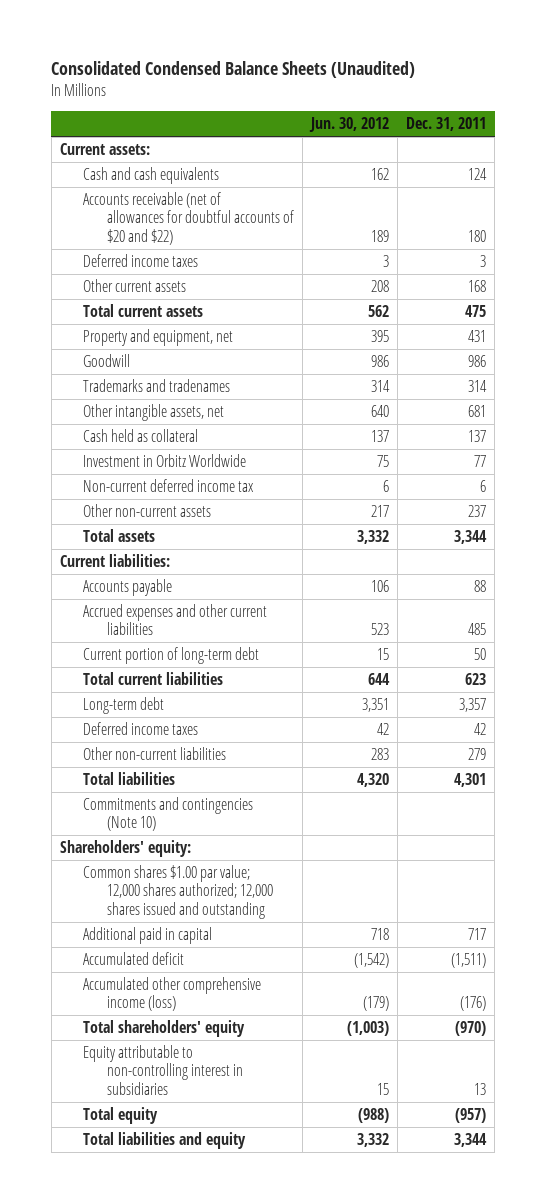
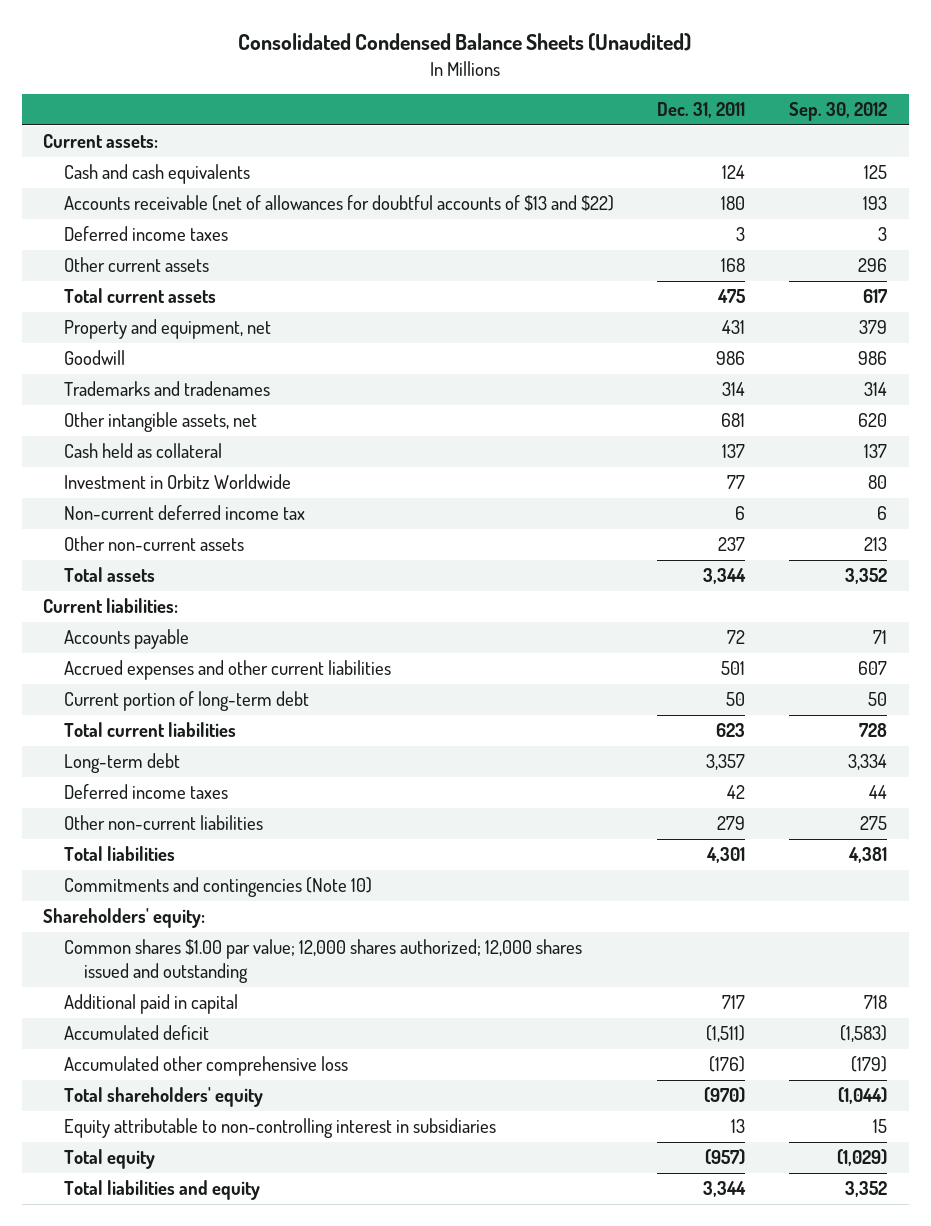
[309,117,390,133] Jun. 30, 2012 -> none
none -> [789,102,888,122] Sep. 30, 2012
[83,191,294,245] Accounts receivable (net of allowances for doubtful accounts of $20 and $22) -> [63,195,614,212] Accounts receivable (net of allowances for doubtful accounts of $13 and $22)
[474,579,487,592] 88 -> [727,630,746,645] 72
[468,623,487,636] 485 -> [721,661,746,676] 501
[83,976,262,1012] Accumulated other comprehensive income (loss) -> [63,1056,348,1077] Accumulated other comprehensive loss

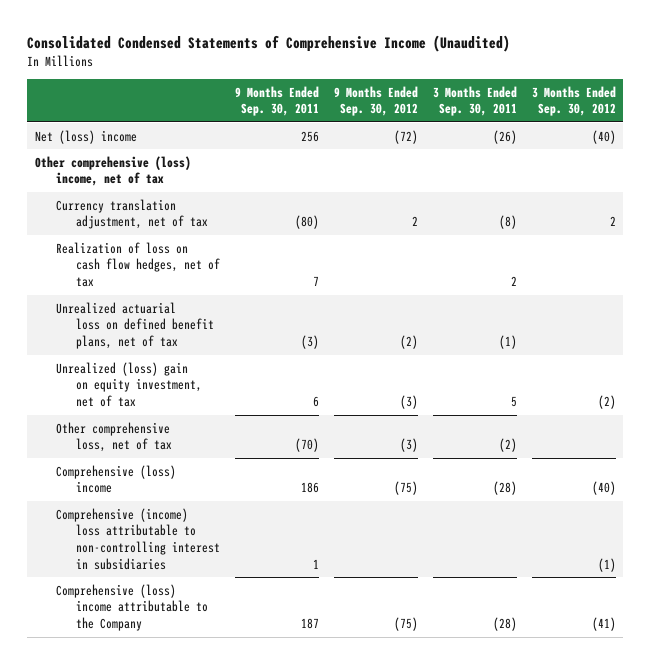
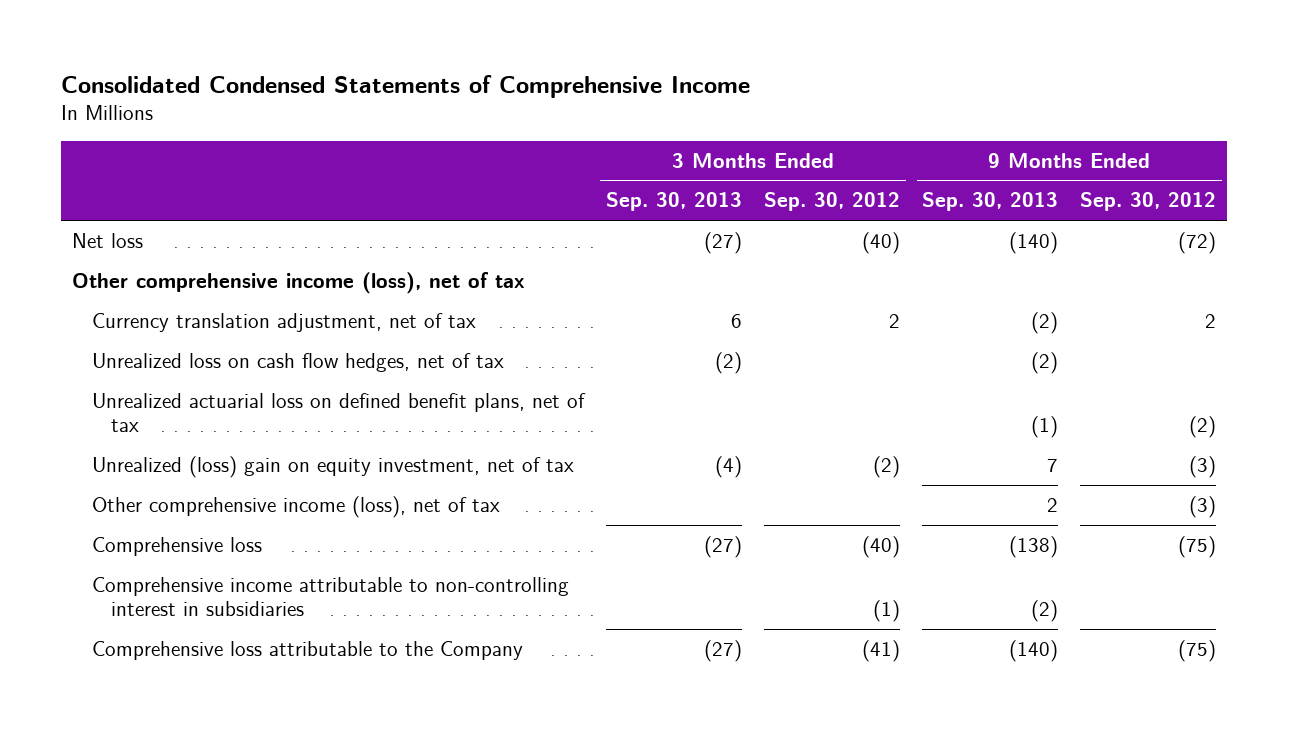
[27,34,511,52] Consolidated Condensed Statements of Comprehensive Income (Unaudited) -> [61,74,751,98] Consolidated Condensed Statements of Comprehensive Income
[235,85,320,117] 9 Months Ended Sep. 30, 2011 -> none
[432,85,517,117] 3 Months Ended Sep. 30, 2011 -> none
none -> [605,192,742,212] Sep. 30, 2013
none -> [922,192,1059,212] Sep. 30, 2013
[34,129,137,144] Net (loss) income -> [72,232,144,248] Net loss
[34,155,191,187] Other comprehensive (loss) income, net of tax -> [72,271,526,294] Other comprehensive income (loss), net of tax
[55,241,221,288] Realization of loss on cash flow hedges, net of tax -> [91,352,504,372] Unrealized loss on cash flow hedges, net of tax
[55,421,173,453] Other comprehensive loss, net of tax -> [91,495,500,518] Other comprehensive income (loss), net of tax
[55,464,176,494] Comprehensive (loss) income -> [91,536,262,556] Comprehensive loss
[55,507,221,571] Comprehensive (income) loss attributable to non-controlling interest in subsidiaries -> [91,576,569,617] Comprehensive income attributable to non-controlling interest in subsidiaries
[55,583,209,632] Comprehensive (loss) income attributable to the Company -> [91,640,523,660] Comprehensive loss attributable to the Company

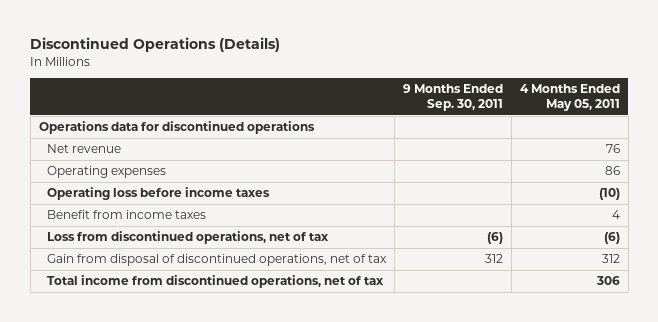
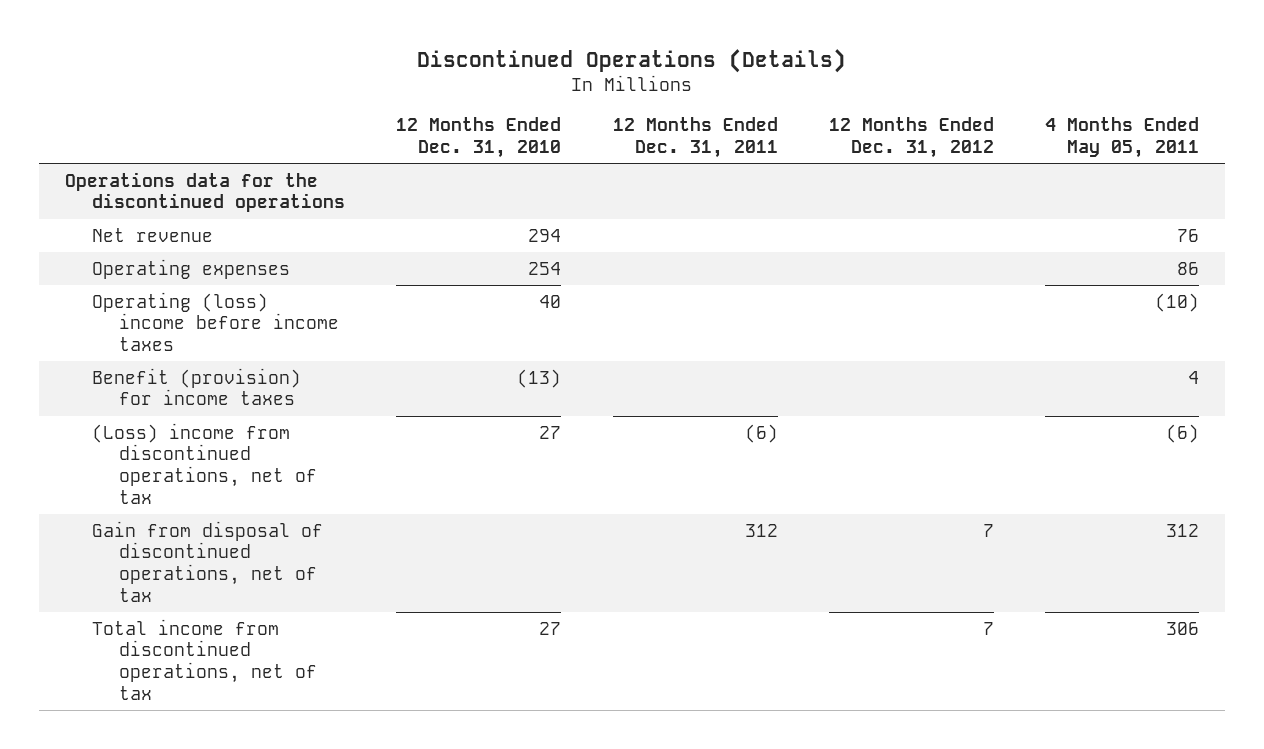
[403,84,504,111] 9 Months Ended Sep. 30, 2011 -> none
none -> [396,117,562,159] 12 Months Ended Dec. 31, 2010
none -> [612,117,778,159] 12 Months Ended Dec. 31, 2011
none -> [829,117,995,159] 12 Months Ended Dec. 31, 2012
[38,121,315,135] Operations data for discontinued operations -> [64,171,346,213] Operations data for the discontinued operations
[47,187,271,201] Operating loss before income taxes -> [92,291,340,352] Operating (loss) income before income taxes
[47,210,207,220] Benefit from income taxes -> [92,367,302,406] Benefit (provision) for income taxes
[47,231,330,245] Loss from discontinued operations, net of tax -> [92,422,318,504] (Loss) income from discontinued operations, net of tax

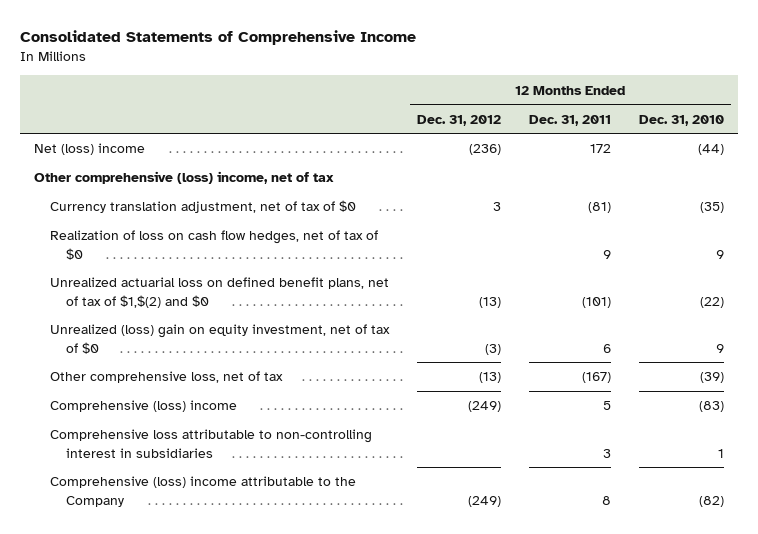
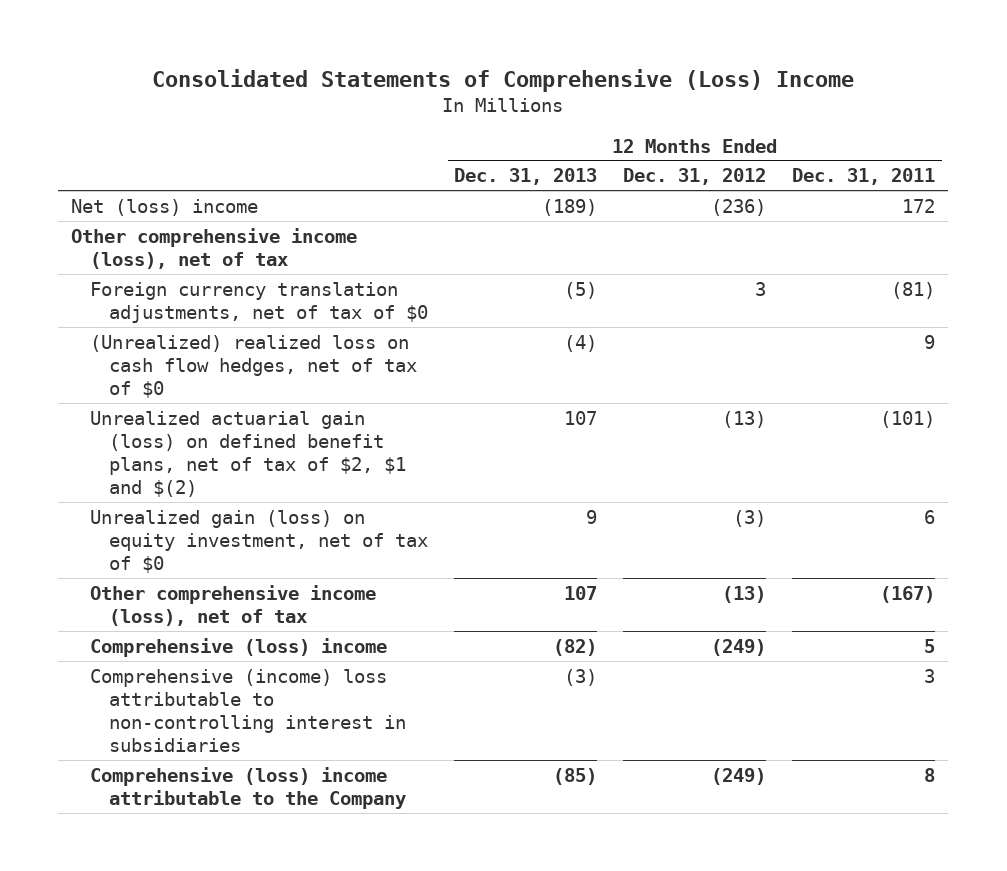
[20,29,417,45] Consolidated Statements of Comprehensive Income -> [152,69,855,93] Consolidated Statements of Comprehensive (Loss) Income
[638,114,724,126] Dec. 31, 2010 -> none
none -> [454,168,598,186] Dec. 31, 2013
[34,171,335,185] Other comprehensive (loss) income, net of tax -> [71,227,358,269] Other comprehensive income (loss), net of tax
[50,200,357,214] Currency translation adjustment, net of tax of $0 -> [90,281,429,323] Foreign currency translation adjustments, net of tax of $0
[50,230,379,260] Realization of loss on cash flow hedges, net of tax of $0 -> [90,334,418,399] (Unrealized) realized loss on cash flow hedges, net of tax of $0
[50,277,390,308] Unrealized actuarial loss on defined benefit plans, net of tax of $1,$(2) and $0 -> [90,410,407,498] Unrealized actuarial gain (loss) on defined benefit plans, net of tax of $2, $1 and $(2)
[50,324,391,354] Unrealized (loss) gain on equity investment, net of tax of $0 -> [90,509,429,574] Unrealized gain (loss) on equity investment, net of tax of $0
[50,371,284,384] Other comprehensive loss, net of tax -> [90,584,377,626] Other comprehensive income (loss), net of tax
[50,429,373,458] Comprehensive loss attributable to non-controlling interest in subsidiaries -> [90,668,407,753] Comprehensive (income) loss attributable to non-controlling interest in subsidiaries

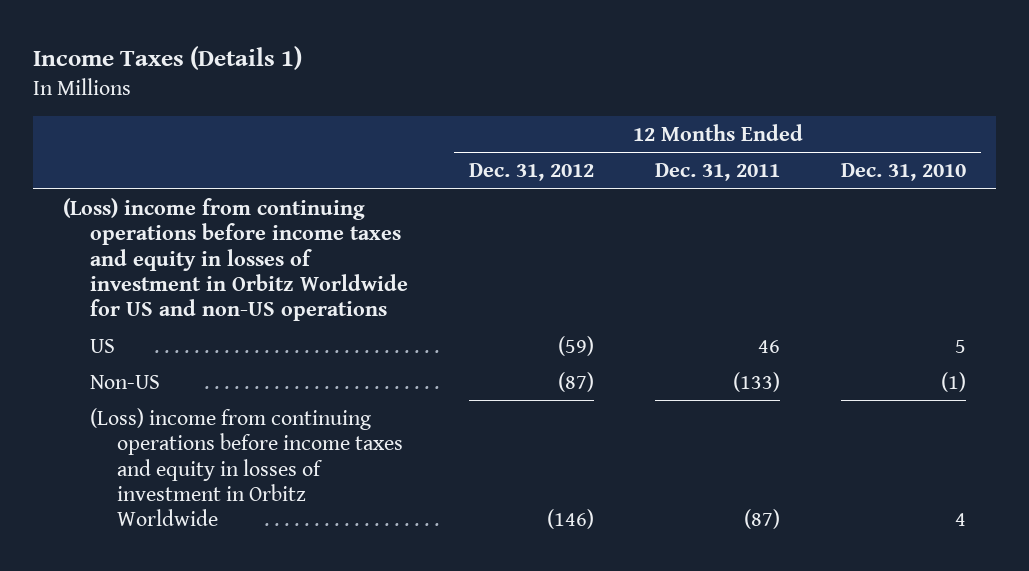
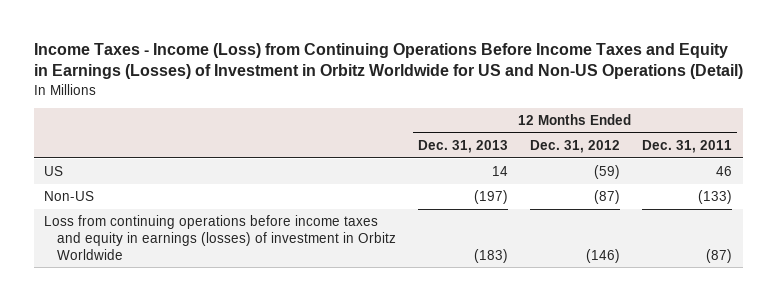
[32,45,302,70] Income Taxes (Details 1) -> [33,42,743,80] Income Taxes - Income (Loss) from Continuing Operations Before Income Taxes and Equity in Earnings (Losses) of Investment in Orbitz Worldwide for US and Non-US Operations (Detail)
[841,163,967,182] Dec. 31, 2010 -> none
none -> [418,139,509,153] Dec. 31, 2013
[63,197,409,322] (Loss) income from continuing operations before income taxes and equity in losses of investment in Orbitz Worldwide for US and non-US operations -> none
[90,407,404,527] (Loss) income from continuing operations before income taxes and equity in losses of investment in Orbitz Worldwide -> [44,215,397,260] Loss from continuing operations before income taxes and equity in earnings (losses) of investment in Orbitz Worldwide

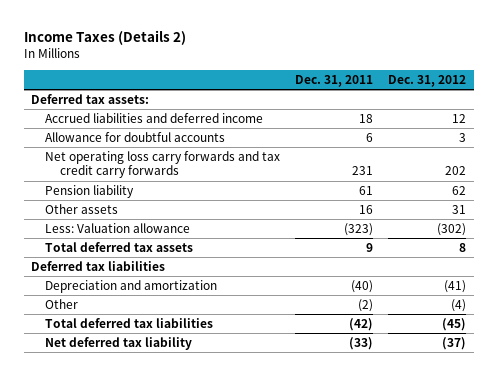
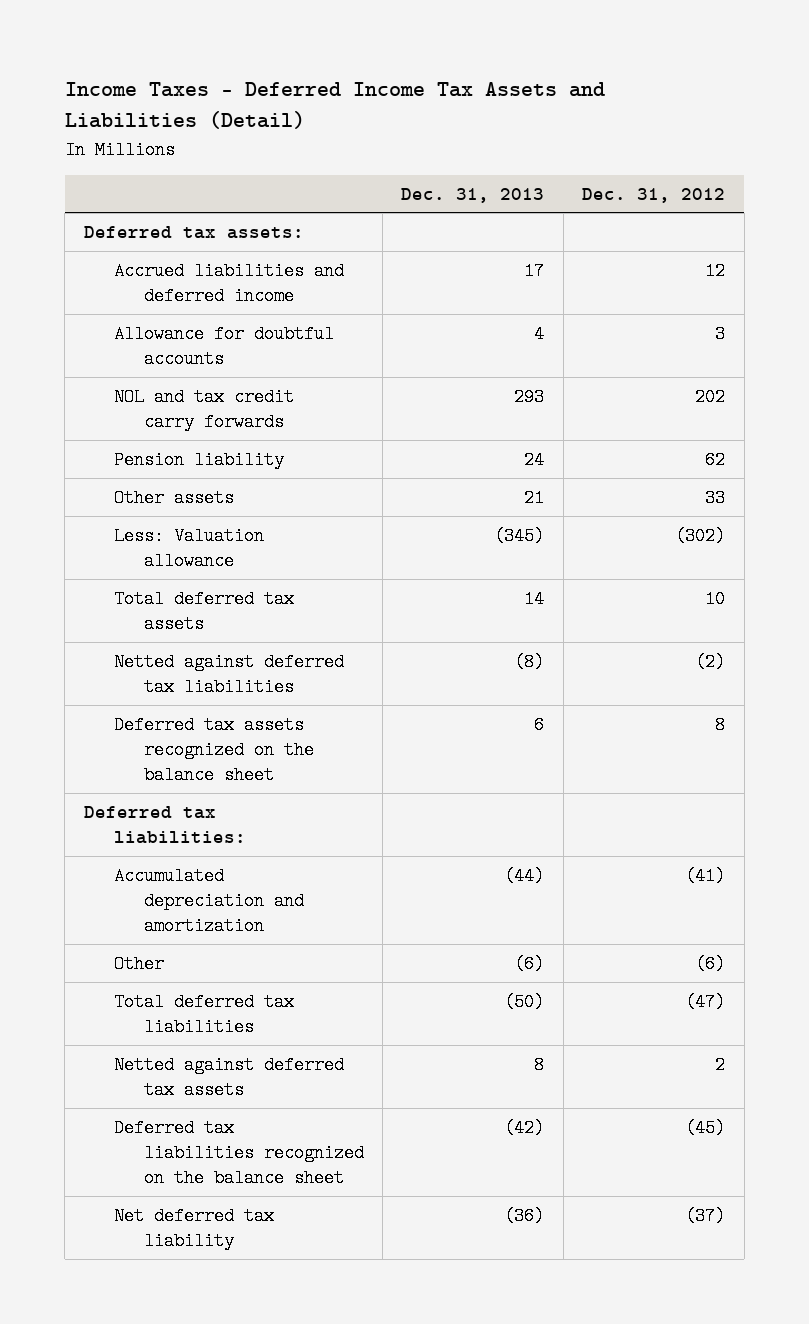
[23,29,186,45] Income Taxes (Details 2) -> [64,82,605,130] Income Taxes - Deferred Income Tax Assets and Liabilities (Detail)
[295,74,374,87] Dec. 31, 2011 -> none
none -> [401,187,545,203] Dec. 31, 2013
[45,150,281,179] Net operating loss carry forwards and tax credit carry forwards -> [113,387,294,431] NOL and tax credit carry forwards
[452,204,467,214] 31 -> [705,488,726,507] 33
[459,242,467,252] 8 -> [705,589,726,608] 10
none -> [113,652,344,696] Netted against deferred tax liabilities
none -> [113,715,314,785] Deferred tax assets recognized on the balance sheet
[31,260,166,271] Deferred tax liabilities -> [83,805,246,844] Deferred tax liabilities:
[45,279,218,293] Depreciation and amortization -> [113,866,304,936] Accumulated depreciation and amortization
[451,298,467,312] (4) -> [695,954,726,973] (6)
[442,317,467,331] (45) -> [685,992,726,1011] (47)
none -> [113,1055,344,1099] Netted against deferred tax assets
none -> [113,1118,364,1188] Deferred tax liabilities recognized on the balance sheet

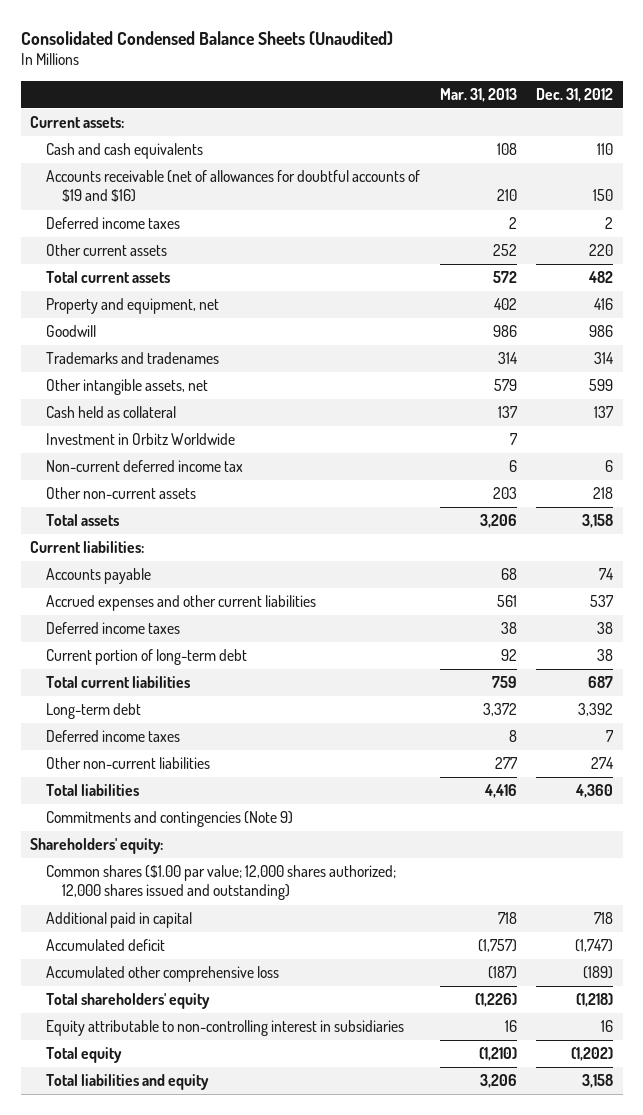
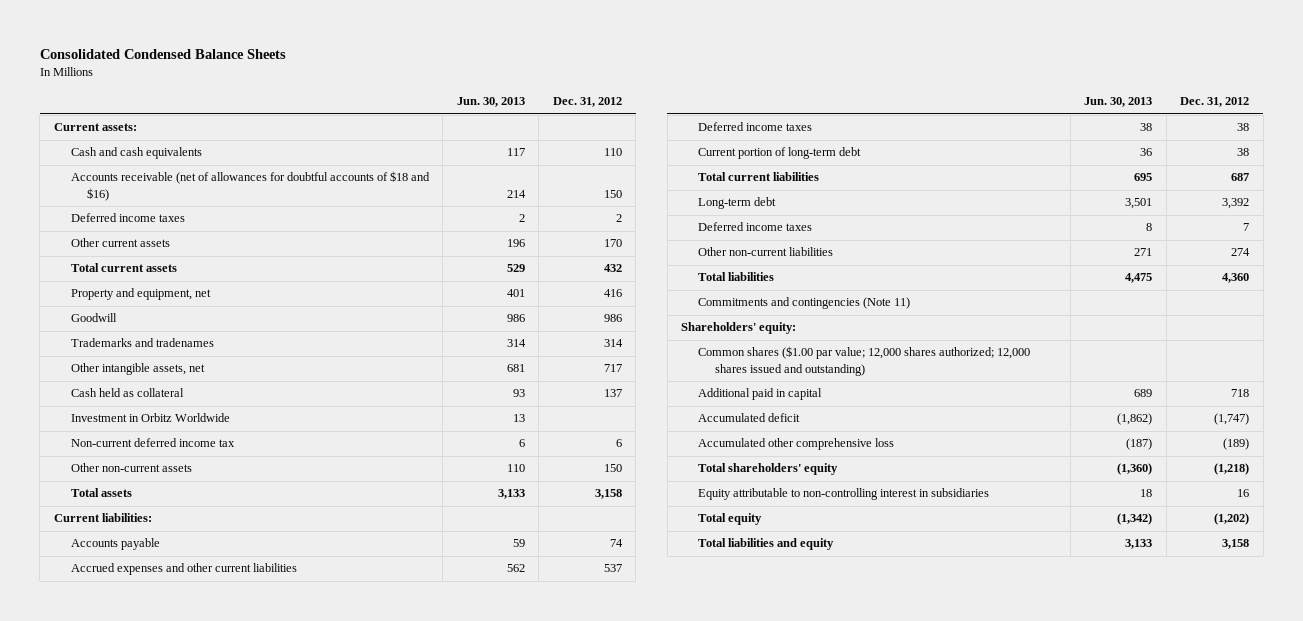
[20,30,393,45] Consolidated Condensed Balance Sheets (Unaudited) -> [39,49,286,60] Consolidated Condensed Balance Sheets
[439,87,517,102] Mar. 31, 2013 -> none
none -> [456,97,525,108] Jun. 30, 2013
[46,170,421,203] Accounts receivable (net of allowances for doubtful accounts of $19 and $16) -> [70,171,430,201] Accounts receivable (net of allowances for doubtful accounts of $18 and $16)
[588,244,613,257] 220 -> [603,239,622,248] 170
[587,271,613,284] 482 -> [603,264,622,273] 432
[588,379,613,392] 599 -> [603,364,622,373] 717
[592,487,613,500] 218 -> [603,464,622,473] 150
[46,811,294,828] Commitments and contingencies (Note 9) -> [698,297,911,310] Commitments and contingencies (Note 11)

